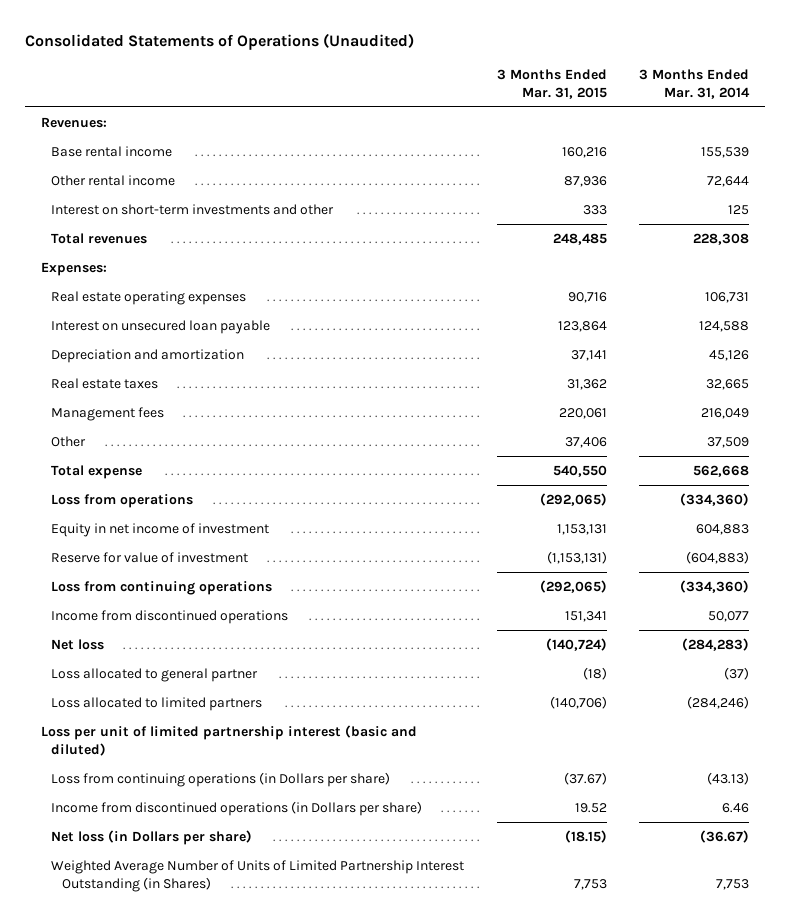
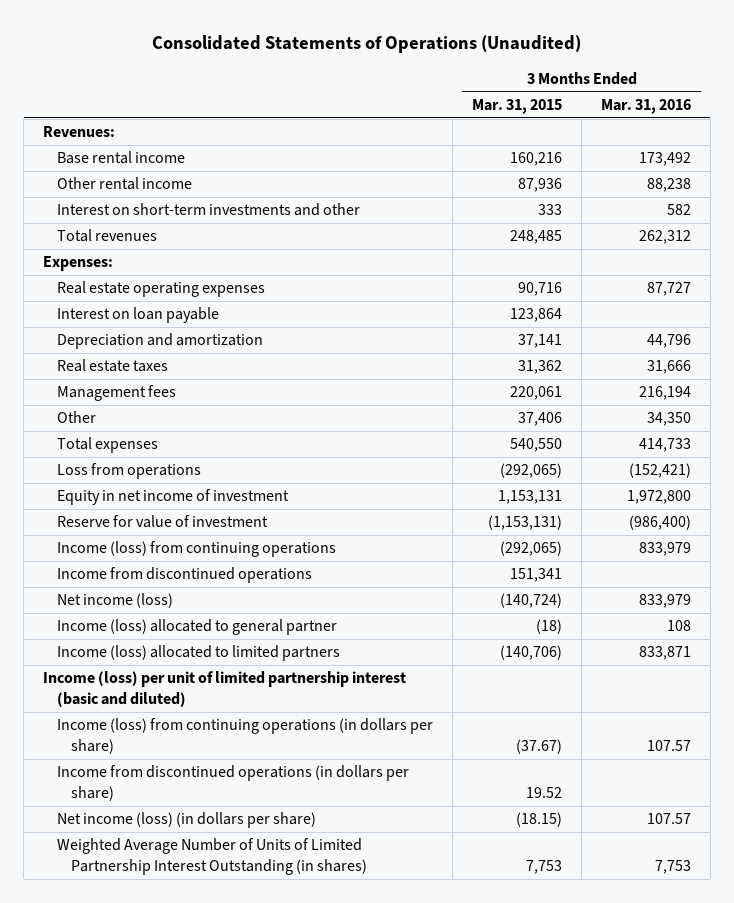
[638,69,750,99] 3 Months Ended Mar. 31, 2014 -> none
none -> [600,98,691,114] Mar. 31, 2016
[51,319,271,334] Interest on unsecured loan payable -> [57,307,220,324] Interest on loan payable
[51,464,143,479] Total expense -> [57,437,159,454] Total expenses
[51,580,273,595] Loss from continuing operations -> [57,541,337,558] Income (loss) from continuing operations
[51,638,105,650] Net loss -> [57,593,174,609] Net income (loss)
[51,667,259,682] Loss allocated to general partner -> [57,619,338,636] Income (loss) allocated to general partner
[51,696,263,711] Loss allocated to limited partners -> [57,645,341,662] Income (loss) allocated to limited partners
[40,724,417,756] Loss per unit of limited partnership interest (basic and diluted) -> [43,671,407,708] Income (loss) per unit of limited partnership interest (basic and diluted)
[51,771,391,787] Loss from continuing operations (in Dollars per share) -> [57,718,434,755] Income (loss) from continuing operations (in dollars per share)
[51,800,423,816] Income from discontinued operations (in Dollars per share) -> [57,765,410,802] Income from discontinued operations (in dollars per share)
[51,829,253,845] Net loss (in Dollars per share) -> [57,812,317,829] Net income (loss) (in dollars per share)
[51,859,465,892] Weighted Average Number of Units of Limited Partnership Interest Outstanding (in Shares) -> [57,838,367,876] Weighted Average Number of Units of Limited Partnership Interest Outstanding (in shares)

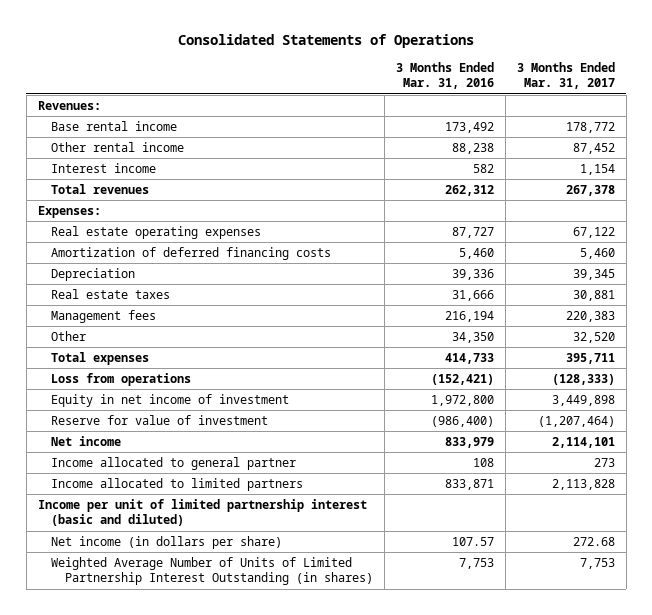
[152,35,582,54] Consolidated Statements of Operations (Unaudited) -> [178,33,475,48] Consolidated Statements of Operations
[472,98,563,114] Mar. 31, 2015 -> none
none -> [516,61,615,90] 3 Months Ended Mar. 31, 2017
[57,203,361,217] Interest on short-term investments and other -> [51,163,157,174] Interest income
[57,307,220,324] Interest on loan payable -> none
none -> [51,247,332,261] Amortization of deferred financing costs
[57,333,264,350] Depreciation and amortization -> [51,268,136,282] Depreciation
[646,334,691,349] 44,796 -> [451,269,494,281] 39,336
[57,541,337,558] Income (loss) from continuing operations -> none
[57,567,313,584] Income from discontinued operations -> none
[57,718,434,755] Income (loss) from continuing operations (in dollars per share) -> none
[57,765,410,802] Income from discontinued operations (in dollars per share) -> none
[57,593,174,609] Net income (loss) -> [51,436,122,447] Net income
[57,619,338,636] Income (loss) allocated to general partner -> [51,457,297,471] Income allocated to general partner
[57,645,341,662] Income (loss) allocated to limited partners -> [51,478,304,492] Income allocated to limited partners
[43,671,407,708] Income (loss) per unit of limited partnership interest (basic and diluted) -> [37,499,367,527] Income per unit of limited partnership interest (basic and diluted)
[57,812,317,829] Net income (loss) (in dollars per share) -> [51,536,283,550] Net income (in dollars per share)

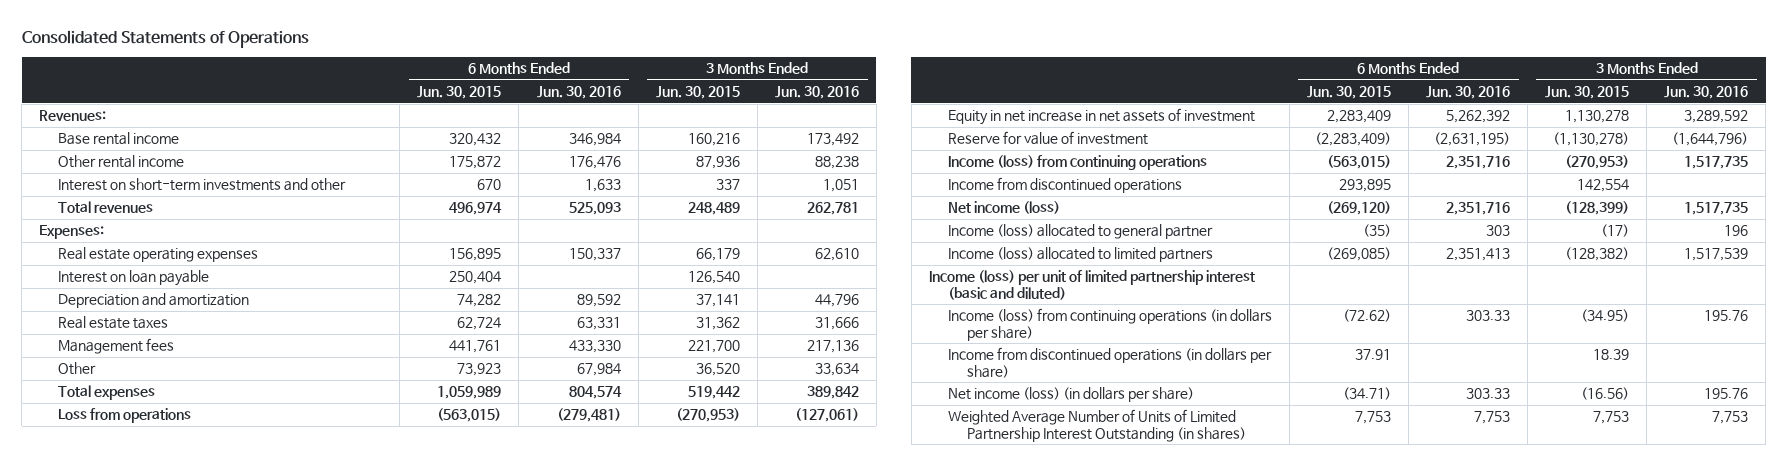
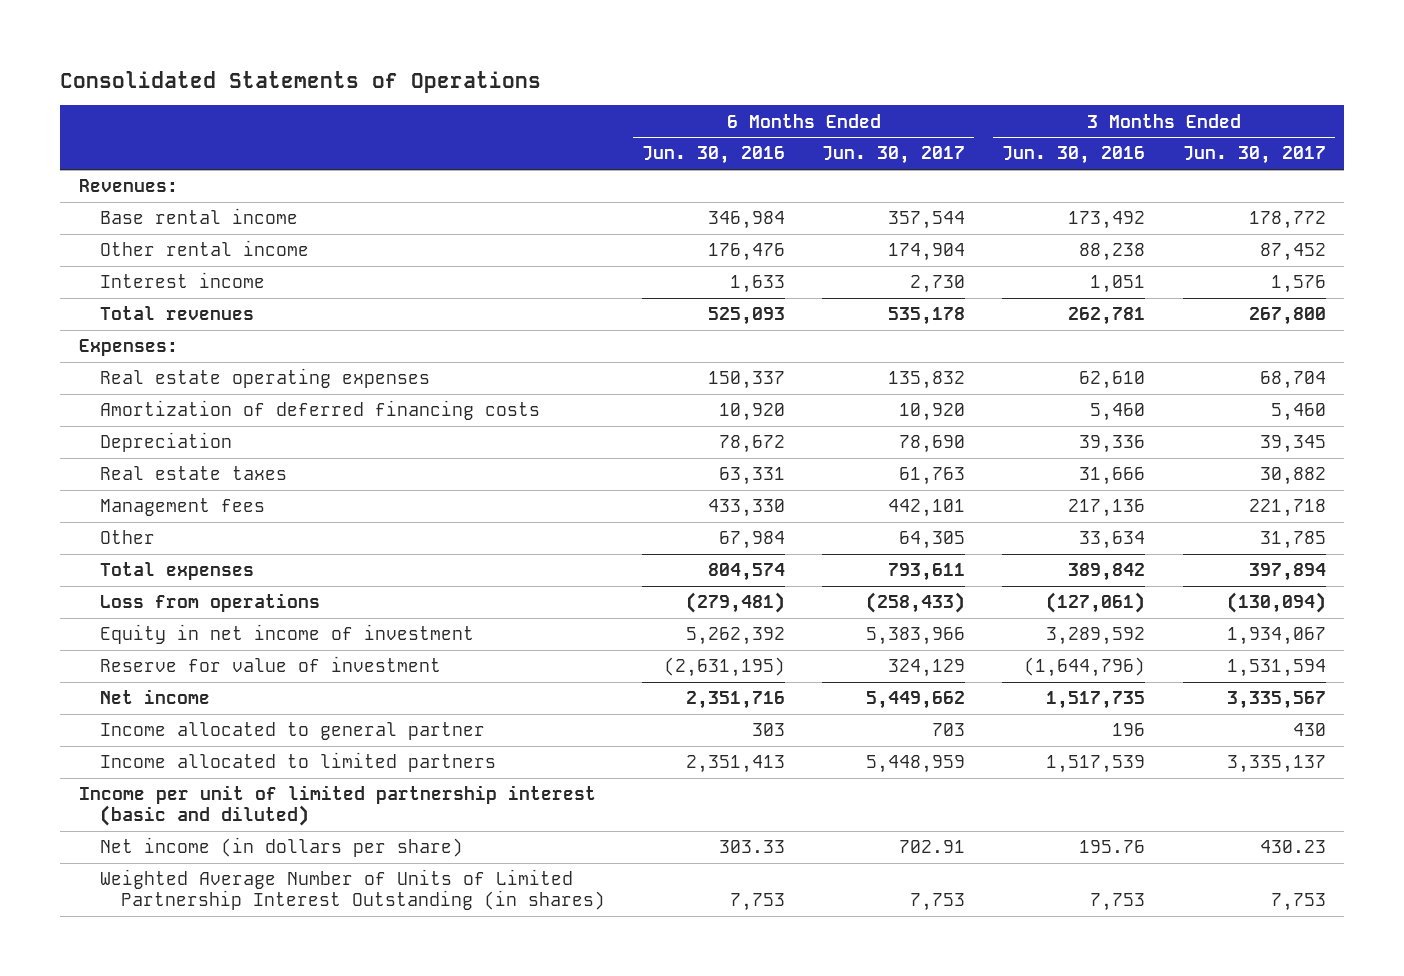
[417,86,502,100] Jun. 30, 2015 -> none
[655,86,740,100] Jun. 30, 2015 -> none
none -> [822,146,966,165] Jun. 30, 2017
none -> [1182,146,1326,165] Jun. 30, 2017
[58,178,347,192] Interest on short-term investments and other -> [99,272,265,289] Interest income
[58,270,210,287] Interest on loan payable -> none
none -> [99,400,540,421] Amortization of deferred financing costs
[58,293,250,309] Depreciation and amortization -> [99,432,232,453] Depreciation
[576,294,621,308] 89,592 -> [719,435,786,454] 78,672
[814,294,859,308] 44,796 -> [1079,435,1146,454] 39,336
[947,108,1255,126] Equity in net increase in net assets of investment -> [99,624,474,645] Equity in net income of investment
[947,155,1207,171] Income (loss) from continuing operations -> none
[947,177,1182,194] Income from discontinued operations -> none
[947,308,1272,341] Income (loss) from continuing operations (in dollars per share) -> none
[947,347,1272,378] Income from discontinued operations (in dollars per share) -> none
[947,201,1060,215] Net income (loss) -> [99,689,210,705] Net income
[947,224,1213,240] Income (loss) allocated to general partner -> [99,722,485,741] Income allocated to general partner
[947,247,1213,263] Income (loss) allocated to limited partners -> [99,752,496,773] Income allocated to limited partners
[928,270,1255,300] Income (loss) per unit of limited partnership interest (basic and diluted) -> [78,785,596,827] Income per unit of limited partnership interest (basic and diluted)
[947,387,1194,403] Net income (loss) (in dollars per share) -> [99,837,463,858] Net income (in dollars per share)

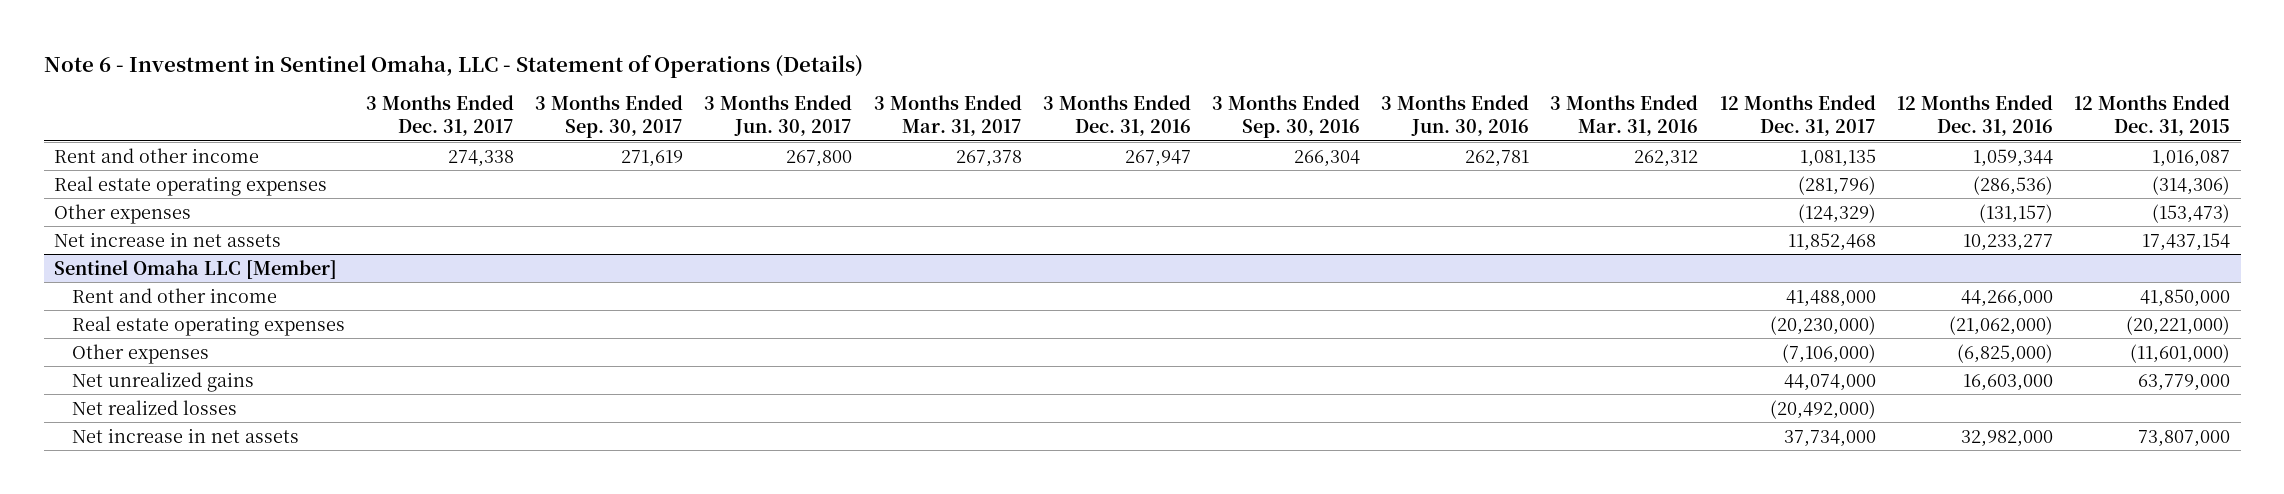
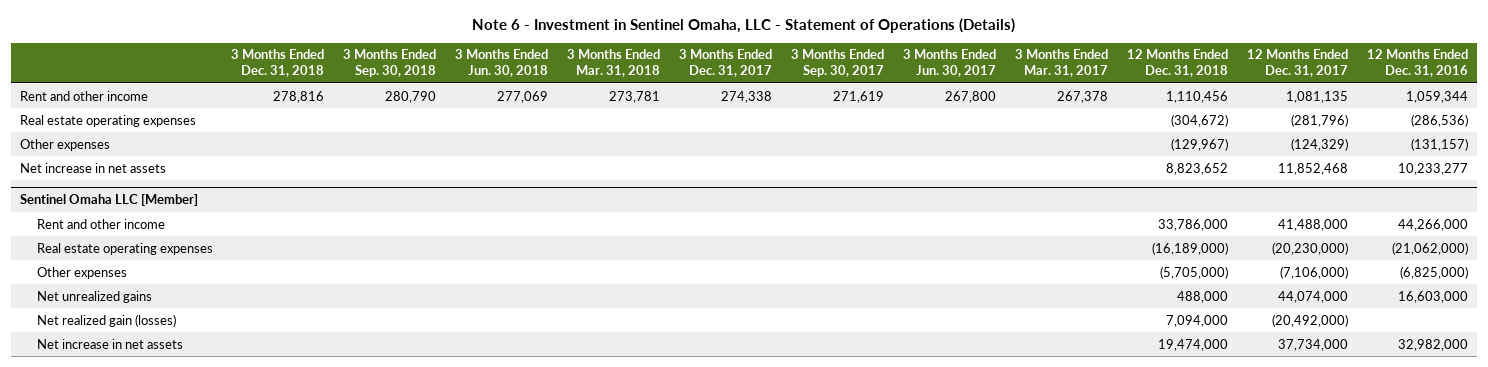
[1042,95,1191,136] 3 Months Ended Dec. 31, 2016 -> none
[1211,95,1360,138] 3 Months Ended Sep. 30, 2016 -> none
[1381,95,1530,136] 3 Months Ended Jun. 30, 2016 -> none
[1550,95,1699,136] 3 Months Ended Mar. 31, 2016 -> none
[2073,95,2230,136] 12 Months Ended Dec. 31, 2015 -> none
none -> [231,49,325,77] 3 Months Ended Dec. 31, 2018
none -> [343,49,437,77] 3 Months Ended Sep. 30, 2018
none -> [455,49,549,77] 3 Months Ended Jun. 30, 2018
none -> [567,49,661,77] 3 Months Ended Mar. 31, 2018
none -> [1126,49,1228,77] 12 Months Ended Dec. 31, 2018
[71,399,237,415] Net realized losses -> [36,313,176,327] Net realized gain (losses)

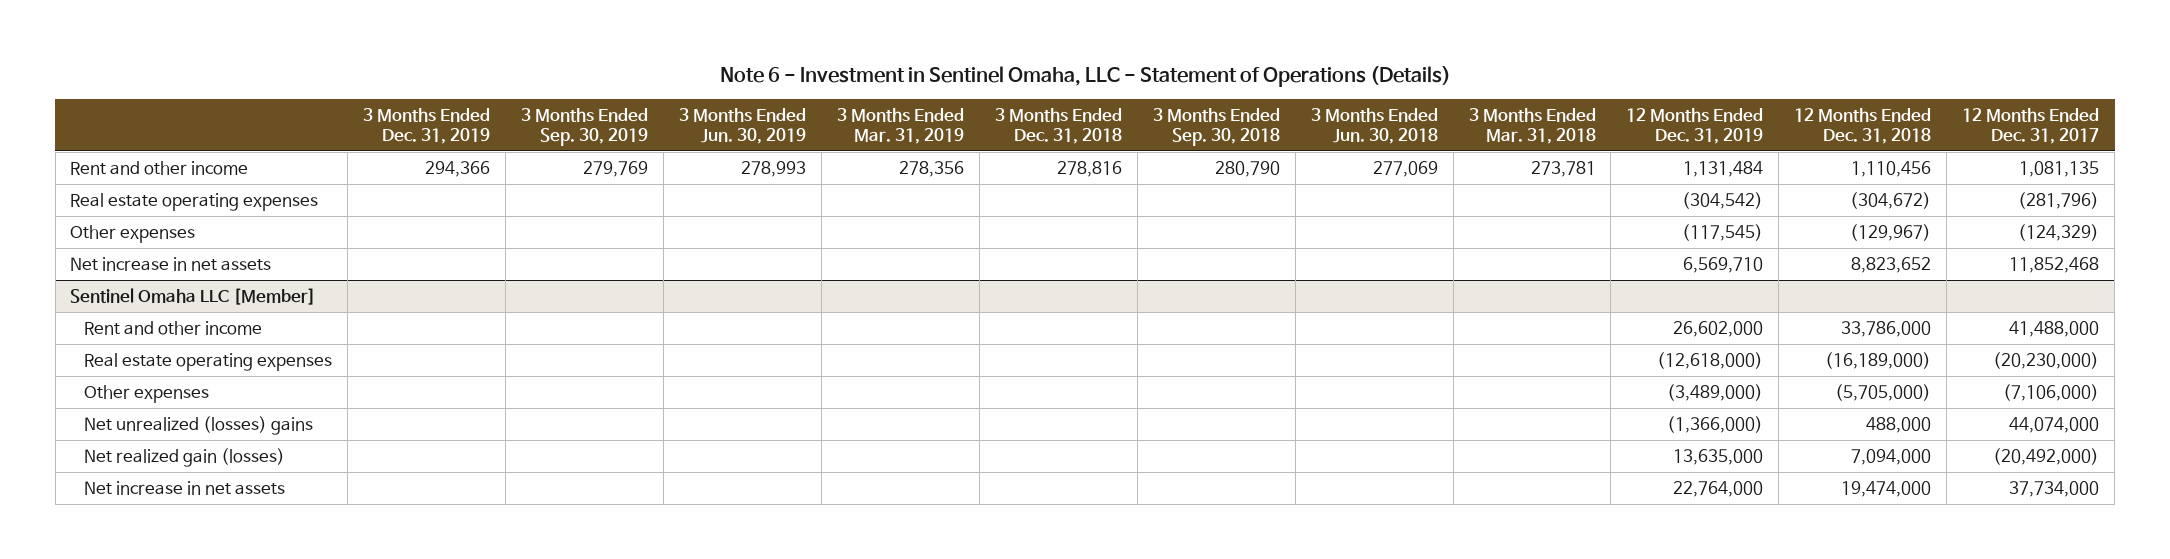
[679,49,773,77] 3 Months Ended Dec. 31, 2017 -> none
[791,49,885,77] 3 Months Ended Sep. 30, 2017 -> none
[903,49,997,77] 3 Months Ended Jun. 30, 2017 -> none
[1015,49,1109,77] 3 Months Ended Mar. 31, 2017 -> none
[1366,49,1468,77] 12 Months Ended Dec. 31, 2016 -> none
none -> [363,107,491,144] 3 Months Ended Dec. 31, 2019
none -> [521,107,649,146] 3 Months Ended Sep. 30, 2019
none -> [679,107,807,144] 3 Months Ended Jun. 30, 2019
none -> [836,107,964,144] 3 Months Ended Mar. 31, 2019
none -> [1626,107,1764,144] 12 Months Ended Dec. 31, 2019
[36,290,152,303] Net unrealized gains -> [84,416,314,436] Net unrealized (losses) gains

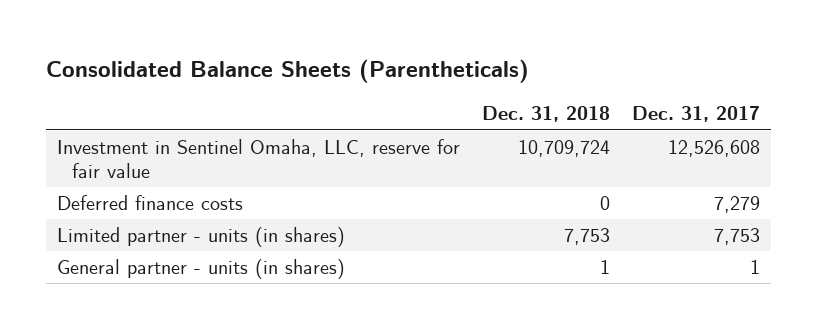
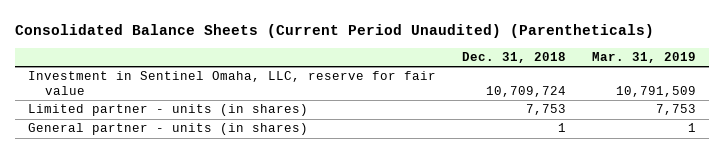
[46,59,530,84] Consolidated Balance Sheets (Parentheticals) -> [15,23,655,38] Consolidated Balance Sheets (Current Period Unaudited) (Parentheticals)
[632,106,761,123] Dec. 31, 2017 -> none
none -> [592,52,697,64] Mar. 31, 2019
[57,195,244,211] Deferred finance costs -> none

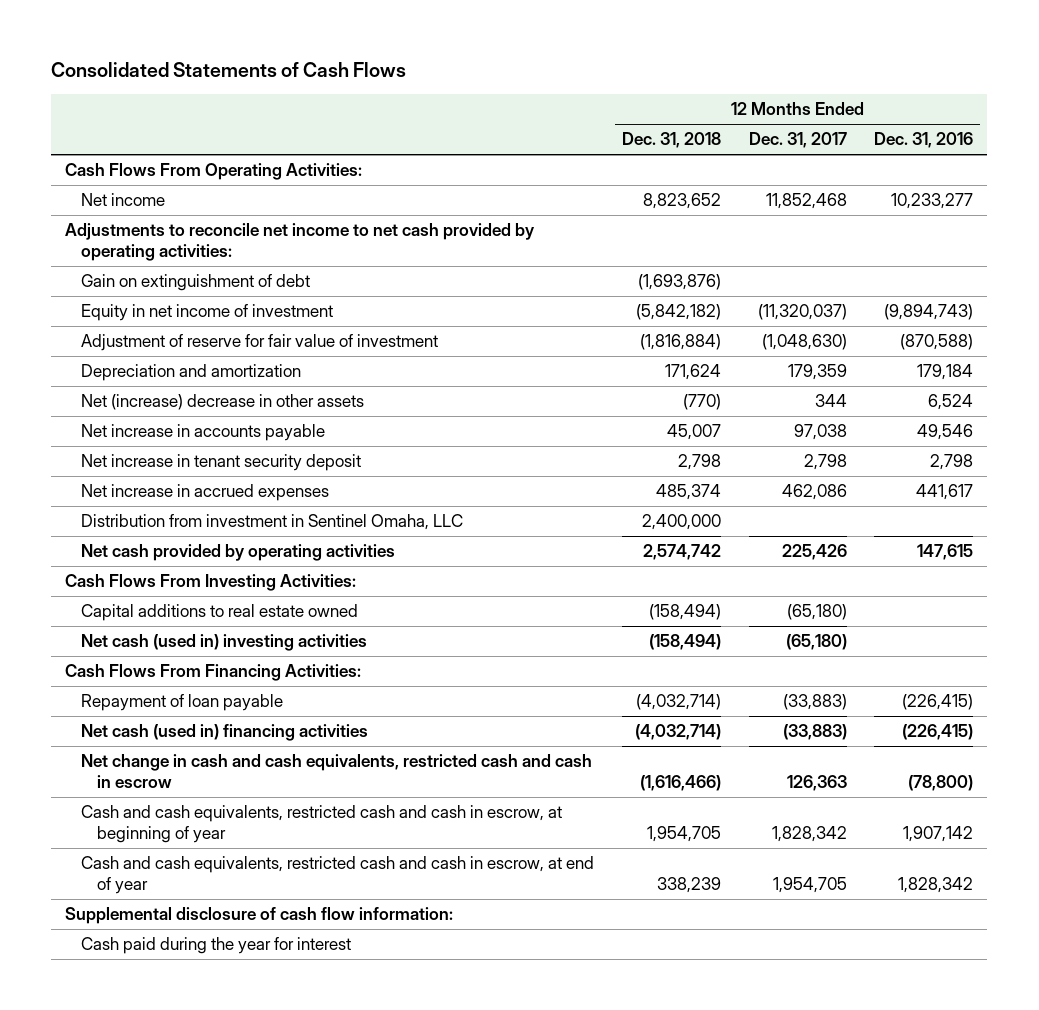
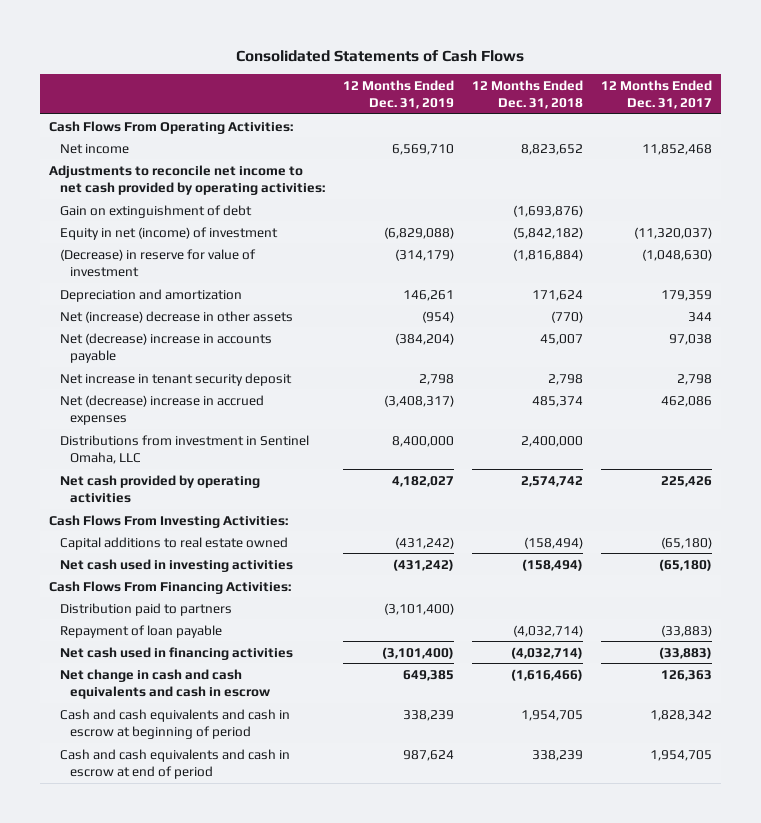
[874,132,974,149] Dec. 31, 2016 -> none
none -> [342,79,454,110] 12 Months Ended Dec. 31, 2019
[81,304,334,322] Equity in net income of investment -> [59,226,278,240] Equity in net (income) of investment
[81,334,439,352] Adjustment of reserve for fair value of investment -> [59,248,256,277] (Decrease) in reserve for value of investment
[81,424,326,442] Net increase in accounts payable -> [59,332,272,363] Net (decrease) increase in accounts payable
[81,484,330,502] Net increase in accrued expenses -> [59,394,264,425] Net (decrease) increase in accrued expenses
[81,514,464,531] Distribution from investment in Sentinel Omaha, LLC -> [59,434,309,464] Distributions from investment in Sentinel Omaha, LLC
[81,634,368,652] Net cash (used in) investing activities -> [59,558,293,572] Net cash used in investing activities
none -> [59,602,232,616] Distribution paid to partners
[65,907,454,925] Supplemental disclosure of cash flow information: -> none
[81,937,352,955] Cash paid during the year for interest -> none
[81,724,369,742] Net cash (used in) financing activities -> [59,646,293,660] Net cash used in financing activities
[81,754,593,788] Net change in cash and cash equivalents, restricted cash and cash in escrow -> [59,668,271,699] Net change in cash and cash equivalents and cash in escrow
[81,805,563,843] Cash and cash equivalents, restricted cash and cash in escrow, at beginning of year -> [59,708,290,739] Cash and cash equivalents and cash in escrow at beginning of period
[81,856,595,894] Cash and cash equivalents, restricted cash and cash in escrow, at end of year -> [59,748,290,779] Cash and cash equivalents and cash in escrow at end of period

